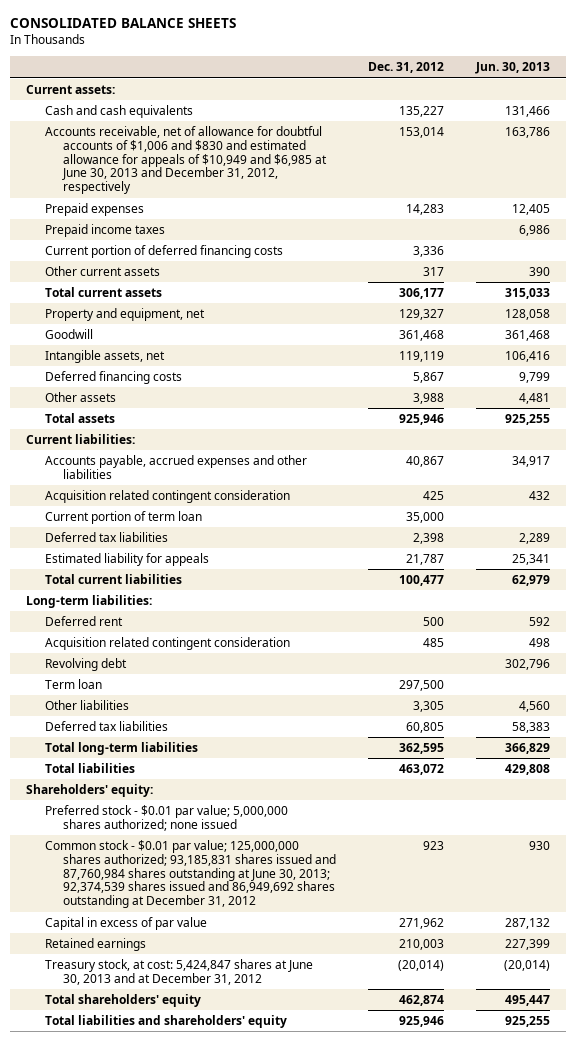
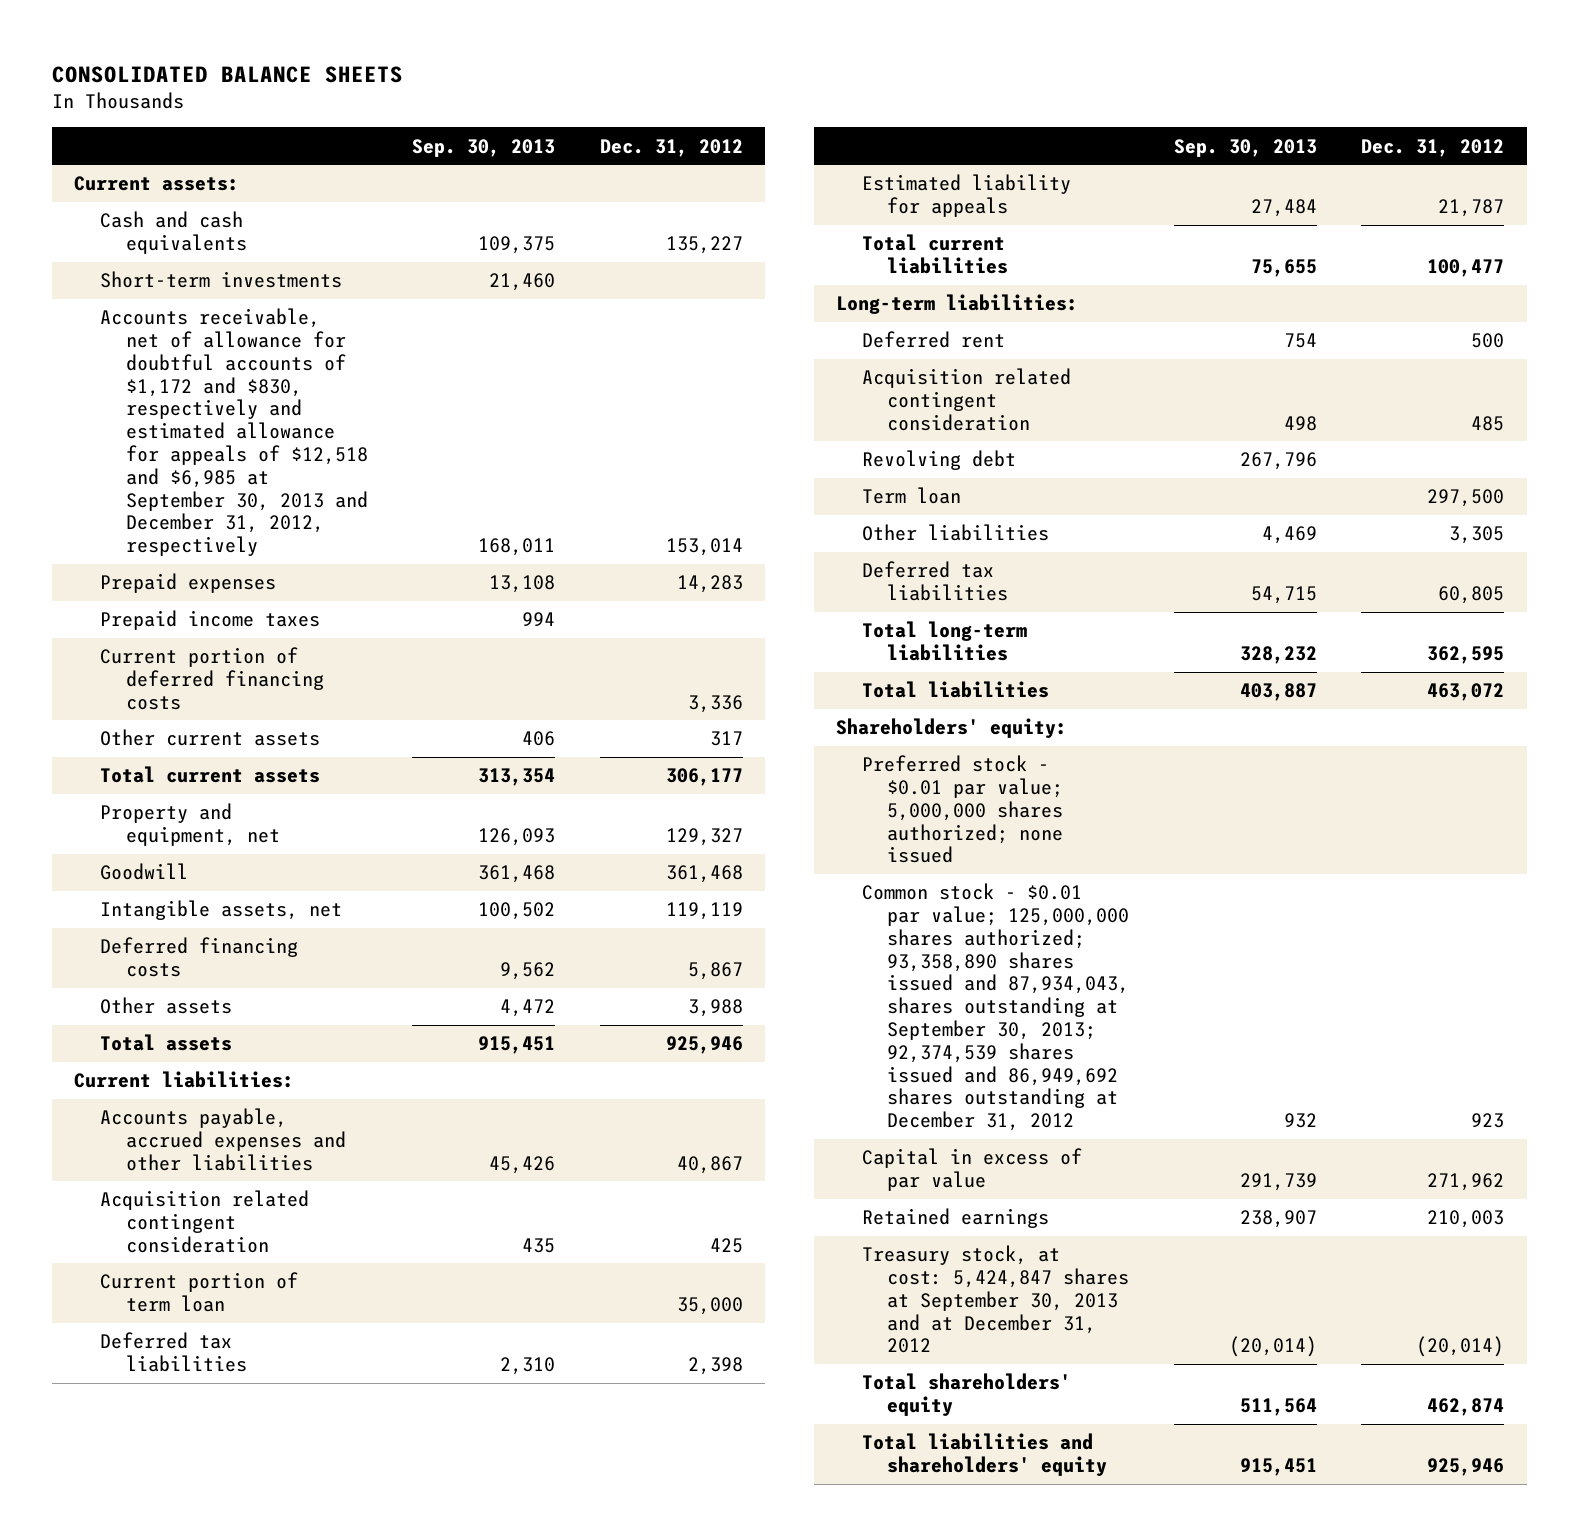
[475,62,551,75] Jun. 30, 2013 -> none
none -> [412,138,556,157] Sep. 30, 2013
none -> [99,271,342,289] Short-term investments
[44,125,327,195] Accounts receivable, net of allowance for doubtful accounts of $1,006 and $830 and estimated allowance for appeals of $10,949 and $6,985 at June 30, 2013 and December 31, 2012, respectively -> [99,308,368,557] Accounts receivable, net of allowance for doubtful accounts of $1,172 and $830, respectively and estimated allowance for appeals of $12,518 and $6,985 at September 30, 2013 and December 31, 2012, respectively
[44,839,336,909] Common stock - $0.01 par value; 125,000,000 shares authorized; 93,185,831 shares issued and 87,760,984 shares outstanding at June 30, 2013; 92,374,539 shares issued and 86,949,692 shares outstanding at December 31, 2012 -> [861,883,1130,1132] Common stock - $0.01 par value; 125,000,000 shares authorized; 93,358,890 shares issued and 87,934,043, shares outstanding at September 30, 2013; 92,374,539 shares issued and 86,949,692 shares outstanding at December 31, 2012
[44,958,313,985] Treasury stock, at cost: 5,424,847 shares at June 30, 2013 and at December 31, 2012 -> [861,1245,1130,1354] Treasury stock, at cost: 5,424,847 shares at September 30, 2013 and at December 31, 2012

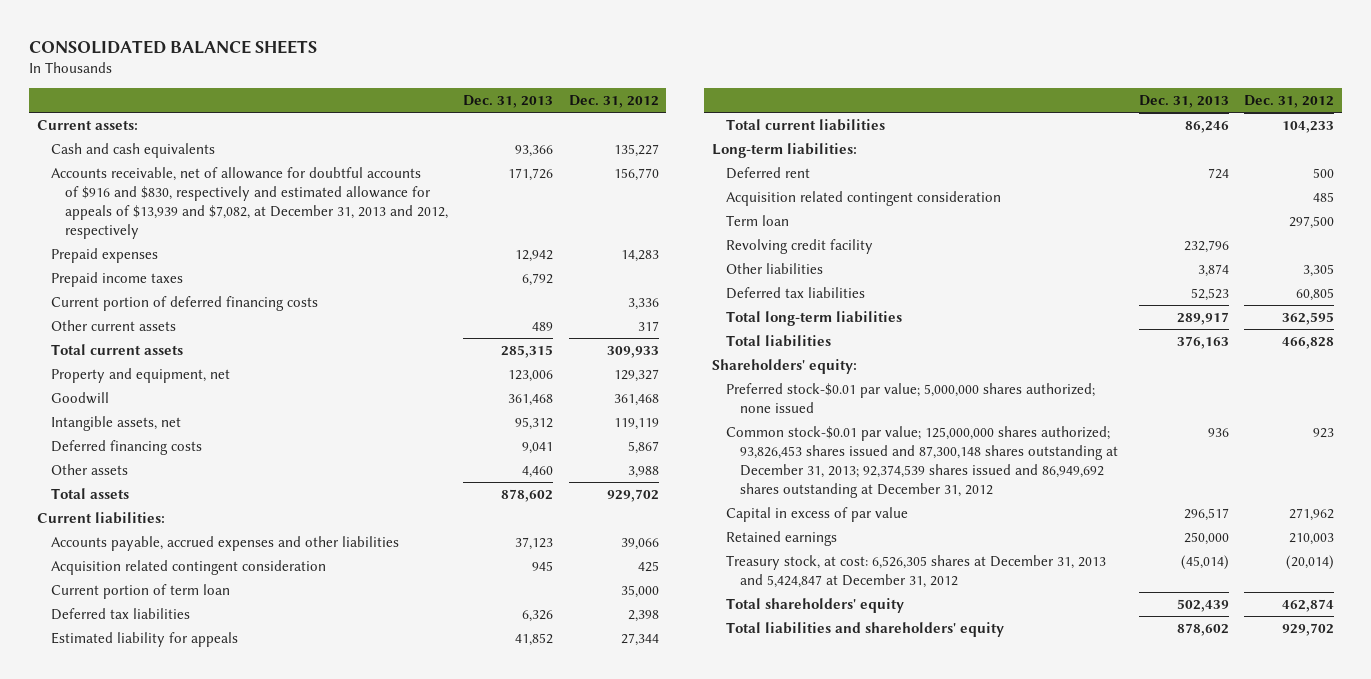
[412,138,556,157] Sep. 30, 2013 -> none
none -> [463,95,554,109] Dec. 31, 2013
[99,271,342,289] Short-term investments -> none
[99,308,368,557] Accounts receivable, net of allowance for doubtful accounts of $1,172 and $830, respectively and estimated allowance for appeals of $12,518 and $6,985 at September 30, 2013 and December 31, 2012, respectively -> [50,166,449,239] Accounts receivable, net of allowance for doubtful accounts of $916 and $830, respectively and estimated allowance for appeals of $13,939 and $7,082, at December 31, 2013 and 2012, respectively
[665,538,743,557] 153,014 -> [613,167,659,181] 156,770
[665,768,743,787] 306,177 -> [606,345,659,358] 309,933
[665,1036,743,1055] 925,946 -> [606,488,659,502] 929,702
[676,1155,743,1174] 40,867 -> [620,537,659,550] 39,066
[1438,198,1505,217] 21,787 -> [620,632,659,646] 27,344
[1427,258,1505,277] 100,477 -> [1282,120,1335,133] 104,233
[861,450,1016,471] Revolving debt -> none
none -> [726,238,874,254] Revolving credit facility
[1427,683,1505,702] 463,072 -> [1282,336,1335,349] 466,828
[861,755,1064,864] Preferred stock - $0.01 par value; 5,000,000 shares authorized; none issued -> [726,382,1096,413] Preferred stock-$0.01 par value; 5,000,000 shares authorized; none issued
[861,883,1130,1132] Common stock - $0.01 par value; 125,000,000 shares authorized; 93,358,890 shares issued and 87,934,043, shares outstanding at September 30, 2013; 92,374,539 shares issued and 86,949,692 shares outstanding at December 31, 2012 -> [726,425,1119,498] Common stock-$0.01 par value; 125,000,000 shares authorized; 93,826,453 shares issued and 87,300,148 shares outstanding at December 31, 2013; 92,374,539 shares issued and 86,949,692 shares outstanding at December 31, 2012
[861,1245,1130,1354] Treasury stock, at cost: 5,424,847 shares at September 30, 2013 and at December 31, 2012 -> [726,554,1107,588] Treasury stock, at cost: 6,526,305 shares at December 31, 2013 and 5,424,847 at December 31, 2012
[1427,1457,1505,1476] 925,946 -> [1282,622,1335,636] 929,702

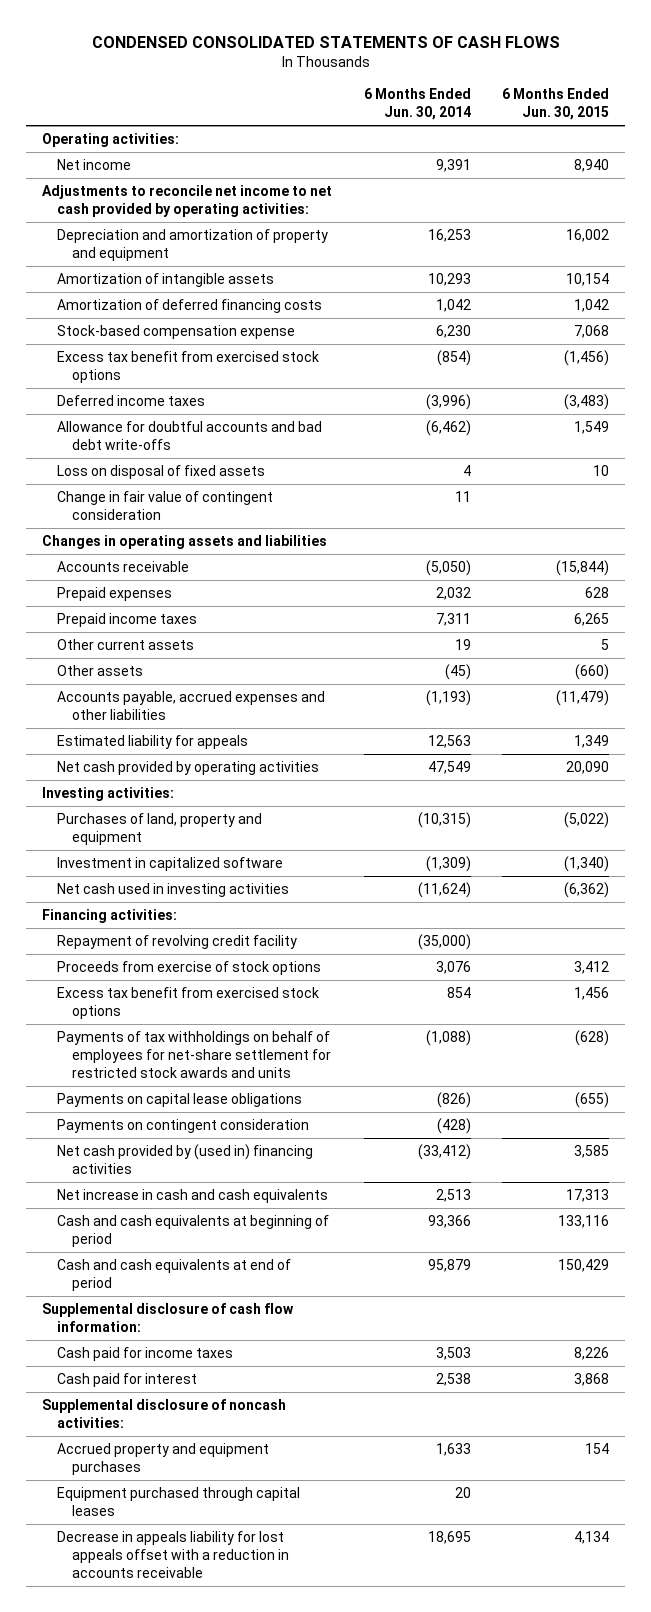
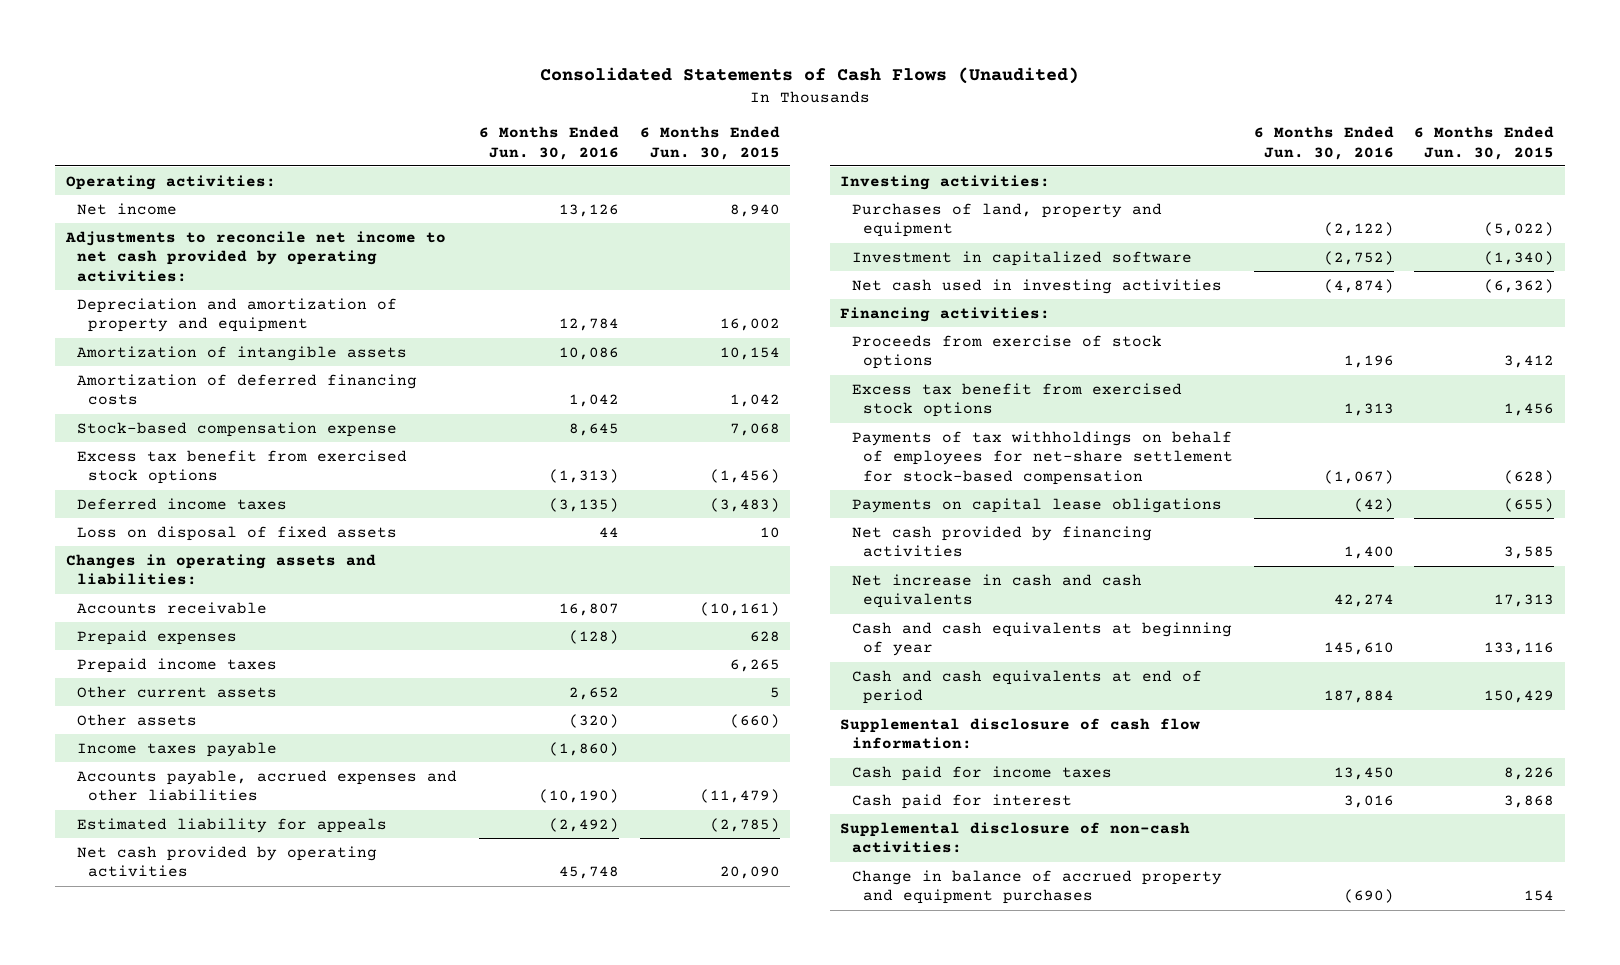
[91,36,560,49] CONDENSED CONSOLIDATED STATEMENTS OF CASH FLOWS -> [539,67,1079,85] Consolidated Statements of Cash Flows (Unaudited)
[363,88,471,121] 6 Months Ended Jun. 30, 2014 -> none
none -> [478,126,619,160] 6 Months Ended Jun. 30, 2016
[56,421,322,450] Allowance for doubtful accounts and bad debt write-offs -> none
[56,491,273,520] Change in fair value of contingent consideration -> none
[41,535,327,550] Changes in operating assets and liabilities -> [65,553,376,586] Changes in operating assets and liabilities:
[556,560,610,577] (15,844) -> [699,601,780,616] (10,161)
none -> [77,741,278,757] Income taxes payable
[574,735,610,749] 1,349 -> [709,817,780,832] (2,785)
[56,935,297,950] Repayment of revolving credit facility -> none
[56,1031,331,1078] Payments of tax withholdings on behalf of employees for net-share settlement for restricted stock awards and units -> [851,430,1234,485] Payments of tax withholdings on behalf of employees for net-share settlement for stock-based compensation
[56,1119,309,1134] Payments on contingent consideration -> none
[56,1144,313,1174] Net cash provided by (used in) financing activities -> [851,525,1152,558] Net cash provided by financing activities
[56,1215,329,1247] Cash and cash equivalents at beginning of period -> [851,621,1232,657] Cash and cash equivalents at beginning of year
[56,1487,300,1516] Equipment purchased through capital leases -> none
[56,1531,289,1578] Decrease in appeals liability for lost appeals offset with a reduction in accounts receivable -> none
[41,1399,286,1428] Supplemental disclosure of noncash activities: -> [840,821,1191,854] Supplemental disclosure of non-cash activities:
[56,1443,269,1475] Accrued property and equipment purchases -> [851,869,1222,905] Change in balance of accrued property and equipment purchases

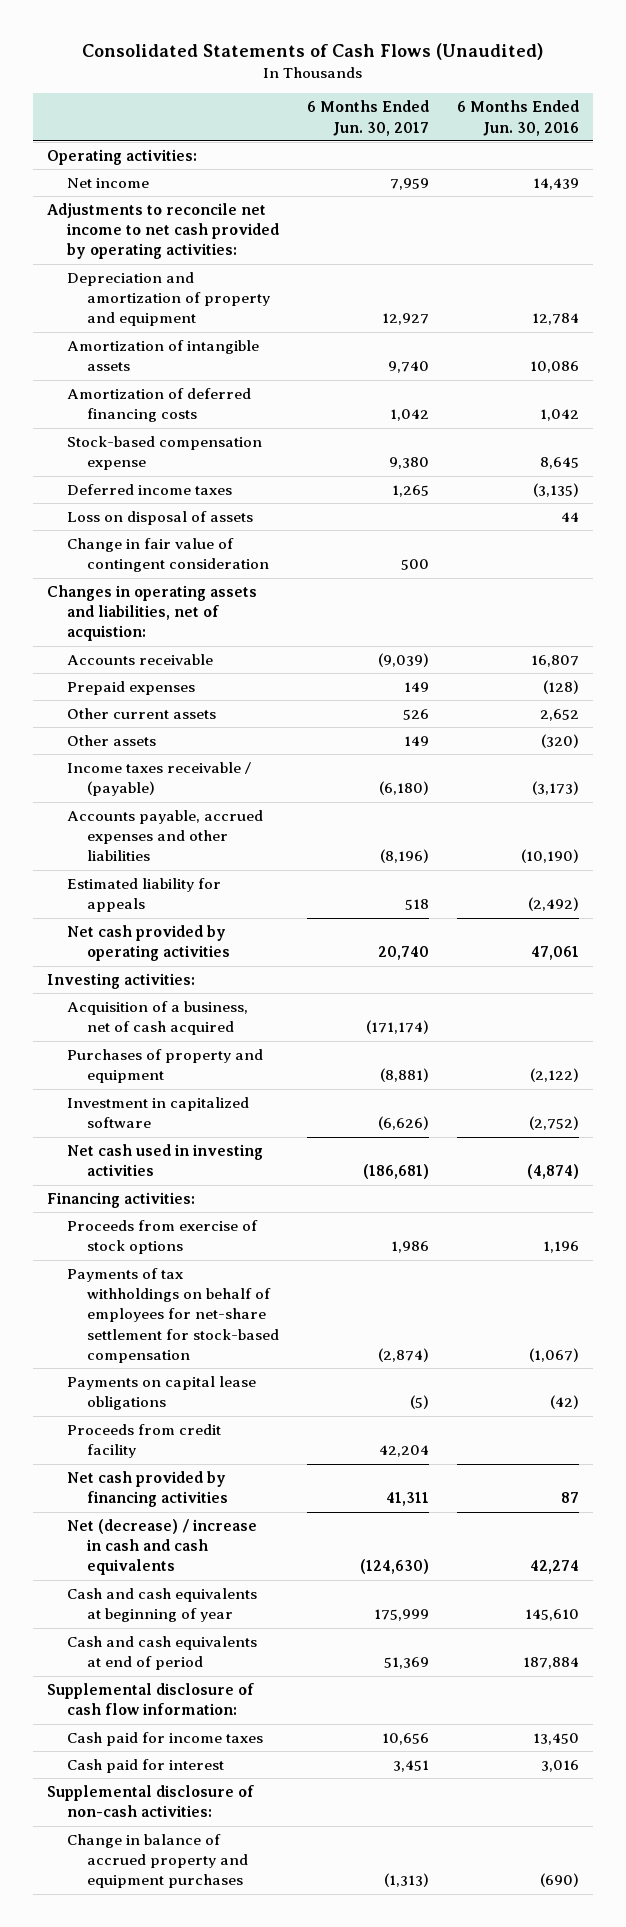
[639,126,780,160] 6 Months Ended Jun. 30, 2015 -> none
none -> [306,100,429,136] 6 Months Ended Jun. 30, 2017
[558,203,619,217] 13,126 -> [532,178,579,191] 14,439
[77,449,408,485] Excess tax benefit from exercised stock options -> none
[77,525,398,541] Loss on disposal of fixed assets -> [66,511,253,526] Loss on disposal of assets
none -> [66,538,269,573] Change in fair value of contingent consideration
[65,553,376,586] Changes in operating assets and liabilities: -> [46,585,257,642] Changes in operating assets and liabilities, net of acquistion:
[77,657,278,673] Prepaid income taxes -> none
[77,741,278,757] Income taxes payable -> [66,762,251,797] Income taxes receivable / (payable)
[548,741,619,756] (1,860) -> [531,781,579,796] (3,173)
[558,866,619,880] 45,748 -> [530,946,579,961] 47,061
none -> [66,1001,248,1036] Acquisition of a business, net of cash acquired
[851,202,1162,238] Purchases of land, property and equipment -> [66,1049,263,1084] Purchases of property and equipment
[851,382,1182,418] Excess tax benefit from exercised stock options -> none
none -> [66,1424,221,1459] Proceeds from credit facility
[1343,546,1394,560] 1,400 -> [560,1492,579,1504] 87
[851,573,1142,609] Net increase in cash and cash equivalents -> [66,1519,257,1576] Net (decrease) / increase in cash and cash equivalents

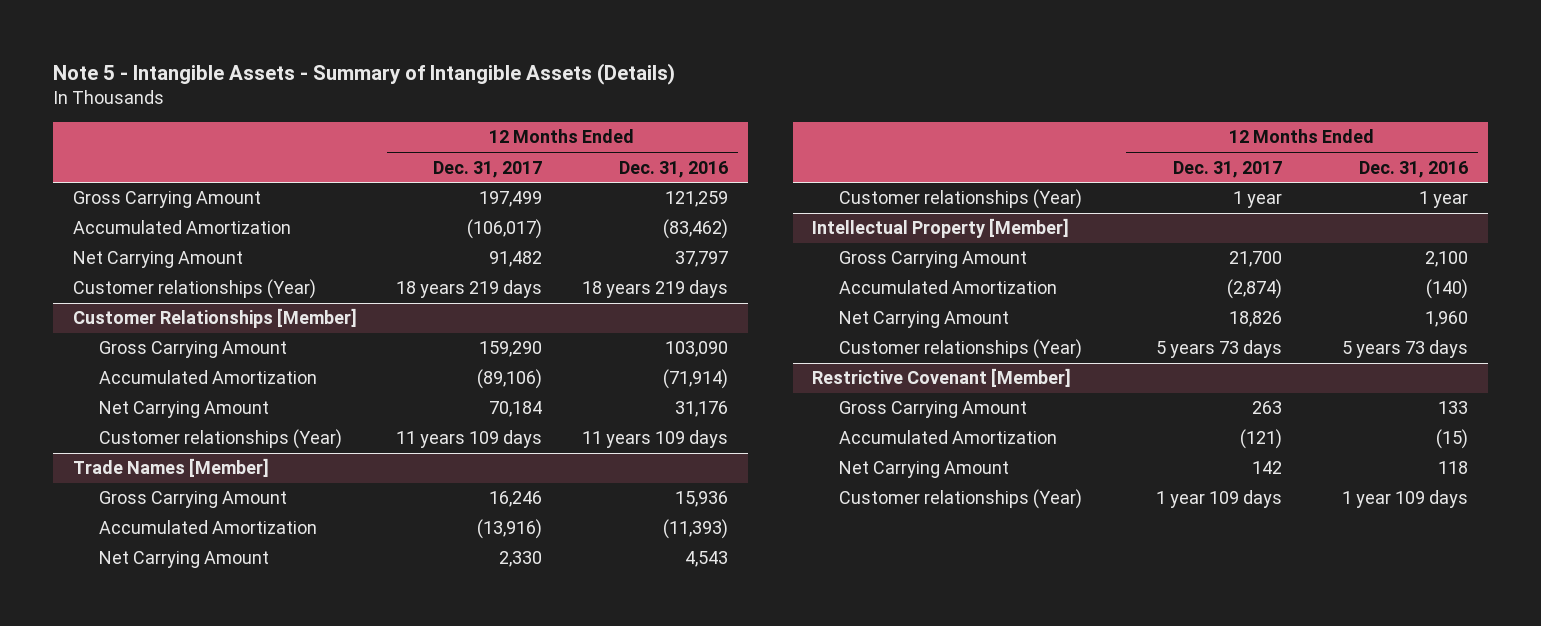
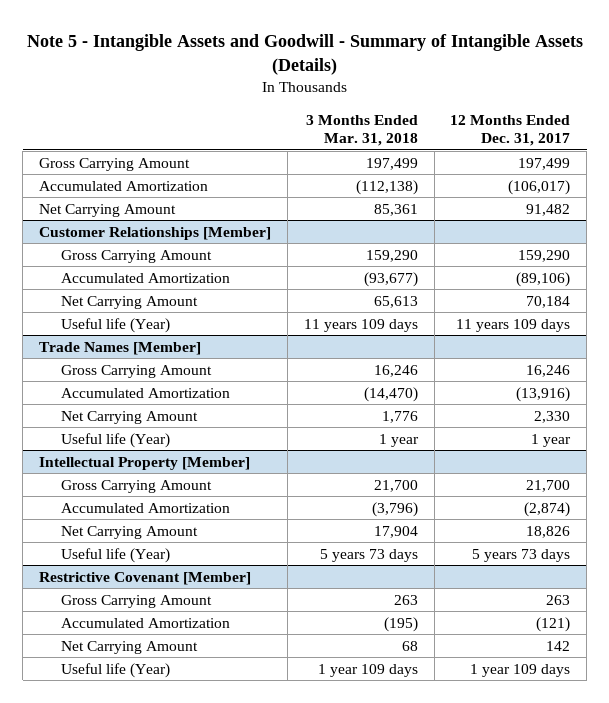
[52,63,675,86] Note 5 - Intangible Assets - Summary of Intangible Assets (Details) -> [26,33,583,76] Note 5 - Intangible Assets and Goodwill - Summary of Intangible Assets (Details)
[619,160,729,178] Dec. 31, 2016 -> none
none -> [305,114,418,147] 3 Months Ended Mar. 31, 2018
[72,279,316,300] Customer relationships (Year) -> none
[98,429,342,450] Customer relationships (Year) -> [60,317,170,333] Useful life (Year)
[838,189,1082,210] Customer relationships (Year) -> [60,432,170,448] Useful life (Year)
[838,339,1082,360] Customer relationships (Year) -> [60,547,170,563] Useful life (Year)
[838,489,1082,510] Customer relationships (Year) -> [60,662,170,678] Useful life (Year)

